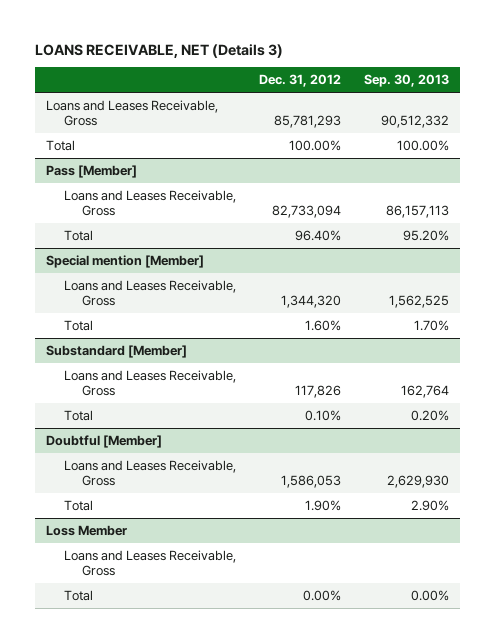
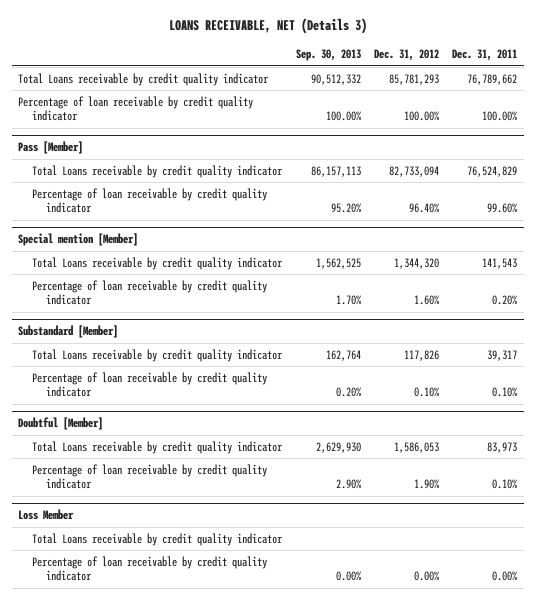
none -> [451,49,517,62] Dec. 31, 2011
[46,99,219,126] Loans and Leases Receivable, Gross -> [18,72,270,86] Total Loans receivable by credit quality indicator
[46,139,76,151] Total -> [18,95,254,122] Percentage of loan receivable by credit quality indicator
[63,189,236,216] Loans and Leases Receivable, Gross -> [32,164,284,178] Total Loans receivable by credit quality indicator
[63,229,93,241] Total -> [32,187,268,214] Percentage of loan receivable by credit quality indicator
[63,279,236,306] Loans and Leases Receivable, Gross -> [32,256,284,270] Total Loans receivable by credit quality indicator
[63,319,93,331] Total -> [32,279,268,306] Percentage of loan receivable by credit quality indicator
[63,369,236,396] Loans and Leases Receivable, Gross -> [32,348,284,362] Total Loans receivable by credit quality indicator
[63,409,93,421] Total -> [32,371,268,398] Percentage of loan receivable by credit quality indicator
[63,459,236,486] Loans and Leases Receivable, Gross -> [32,440,284,454] Total Loans receivable by credit quality indicator
[63,499,93,511] Total -> [32,463,268,490] Percentage of loan receivable by credit quality indicator
[63,549,236,576] Loans and Leases Receivable, Gross -> [32,532,284,546] Total Loans receivable by credit quality indicator
[63,589,93,601] Total -> [32,555,268,582] Percentage of loan receivable by credit quality indicator

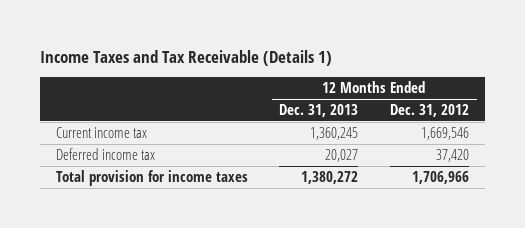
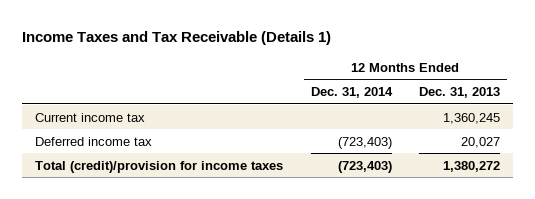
[389,103,469,117] Dec. 31, 2012 -> none
none -> [310,87,393,99] Dec. 31, 2014
[56,169,249,186] Total provision for income taxes -> [35,160,284,173] Total (credit)/provision for income taxes

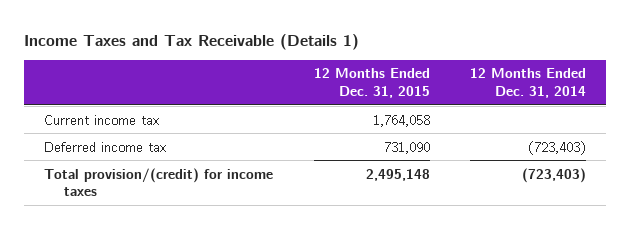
[418,87,500,99] Dec. 31, 2013 -> none
none -> [313,68,430,99] 12 Months Ended Dec. 31, 2015
[35,160,284,173] Total (credit)/provision for income taxes -> [44,167,274,197] Total provision/(credit) for income taxes

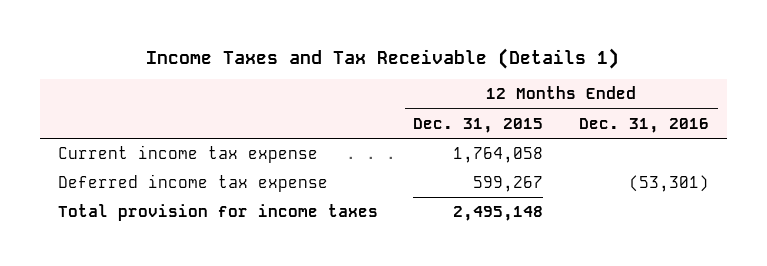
[470,68,587,99] 12 Months Ended Dec. 31, 2014 -> none
none -> [578,117,709,133] Dec. 31, 2016
[44,114,160,125] Current income tax -> [57,145,318,164] Current income tax expense
[44,141,167,152] Deferred income tax -> [57,174,328,193] Deferred income tax expense
[383,141,430,154] 731,090 -> [473,176,544,193] 599,267
[44,167,274,197] Total provision/(credit) for income taxes -> [57,204,378,222] Total provision for income taxes

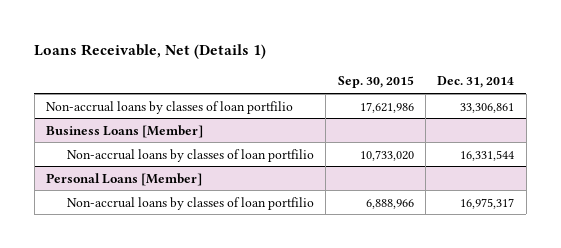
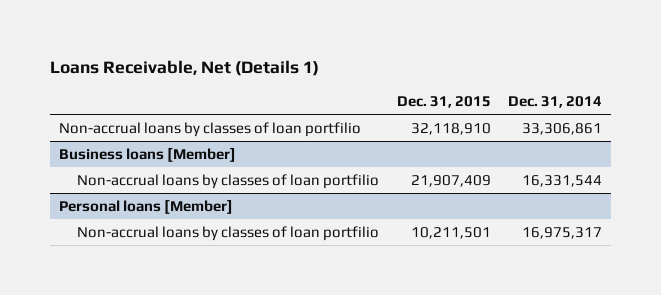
[337,76,414,89] Sep. 30, 2015 -> none
none -> [396,96,491,109] Dec. 31, 2015
[46,124,204,138] Business Loans [Member] -> [58,147,236,163] Business loans [Member]
[46,172,203,186] Personal Loans [Member] -> [58,199,233,215] Personal loans [Member]

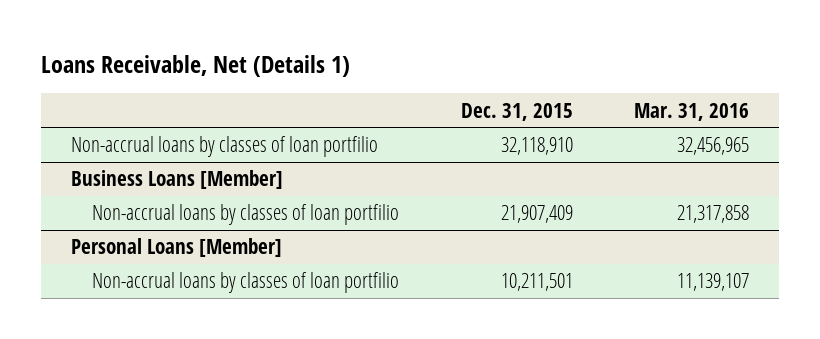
[508,96,603,109] Dec. 31, 2014 -> none
none -> [633,102,749,121] Mar. 31, 2016
[58,147,236,163] Business loans [Member] -> [71,170,284,190] Business Loans [Member]
[58,199,233,215] Personal loans [Member] -> [71,238,283,258] Personal Loans [Member]

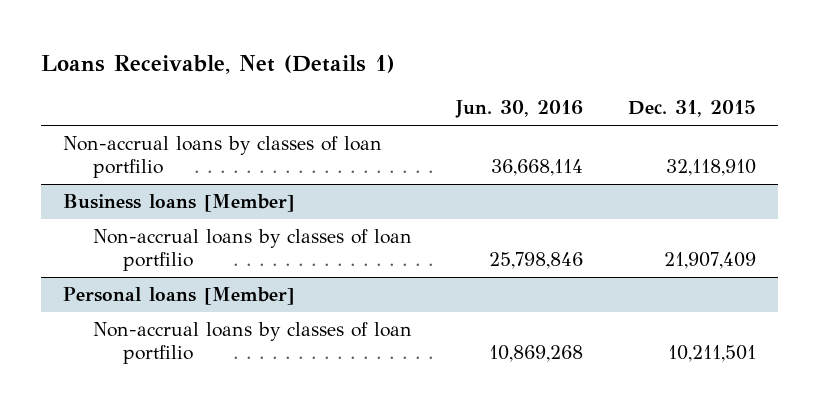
[633,102,749,121] Mar. 31, 2016 -> none
none -> [455,100,584,119] Jun. 30, 2016
[71,170,284,190] Business Loans [Member] -> [62,194,295,213] Business loans [Member]
[71,238,283,258] Personal Loans [Member] -> [62,287,295,306] Personal loans [Member]

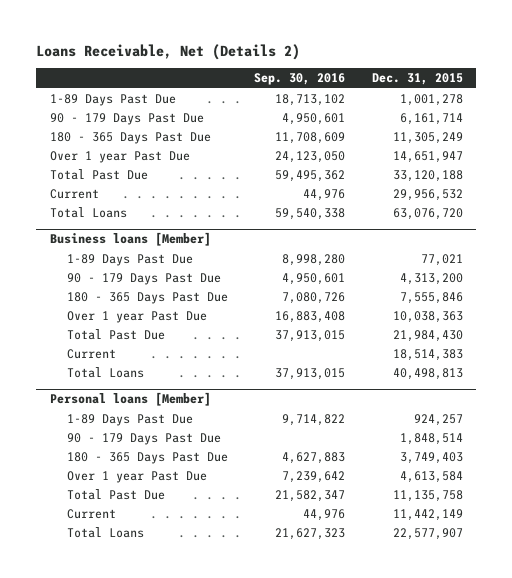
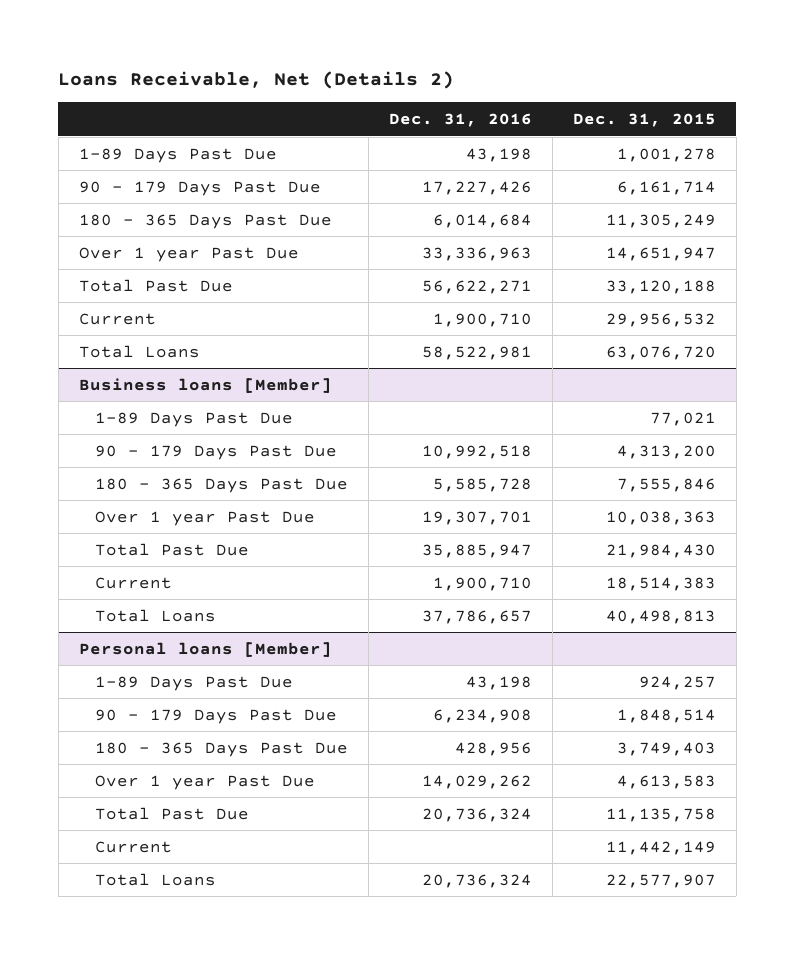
[254,73,346,86] Sep. 30, 2016 -> none
none -> [388,113,532,128] Dec. 31, 2016
[399,471,463,484] 4,613,584 -> [616,774,716,789] 4,613,583

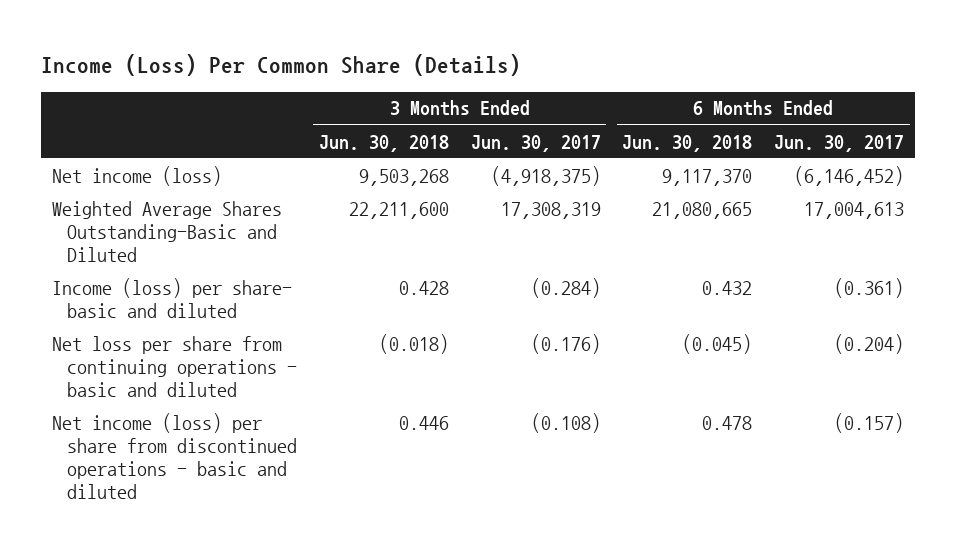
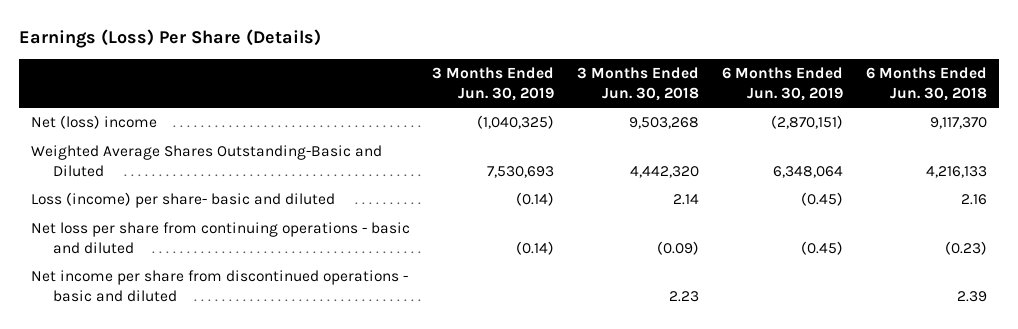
[41,53,522,76] Income (Loss) Per Common Share (Details) -> [19,29,322,49] Earnings (Loss) Per Share (Details)
[470,134,601,152] Jun. 30, 2017 -> none
[774,134,905,152] Jun. 30, 2017 -> none
none -> [432,66,555,101] 3 Months Ended Jun. 30, 2019
none -> [722,66,844,101] 6 Months Ended Jun. 30, 2019
[52,165,223,186] Net income (loss) -> [30,115,157,130] Net (loss) income
[348,201,449,219] 22,211,600 -> [630,166,700,179] 4,442,320
[652,201,753,219] 21,080,665 -> [926,166,988,179] 4,216,133
[52,277,293,318] Income (loss) per share- basic and diluted -> [30,192,335,209] Loss (income) per share- basic and diluted
[398,280,449,295] 0.428 -> [673,194,700,206] 2.14
[702,280,753,295] 0.432 -> [961,194,988,206] 2.16
[378,333,449,354] (0.018) -> [657,241,700,256] (0.09)
[682,333,753,354] (0.045) -> [945,241,988,256] (0.23)
[52,412,297,500] Net income (loss) per share from discontinued operations - basic and diluted -> [30,270,408,303] Net income per share from discontinued operations - basic and diluted
[398,415,449,430] 0.446 -> [669,291,700,303] 2.23
[702,415,753,430] 0.478 -> [957,291,988,303] 2.39

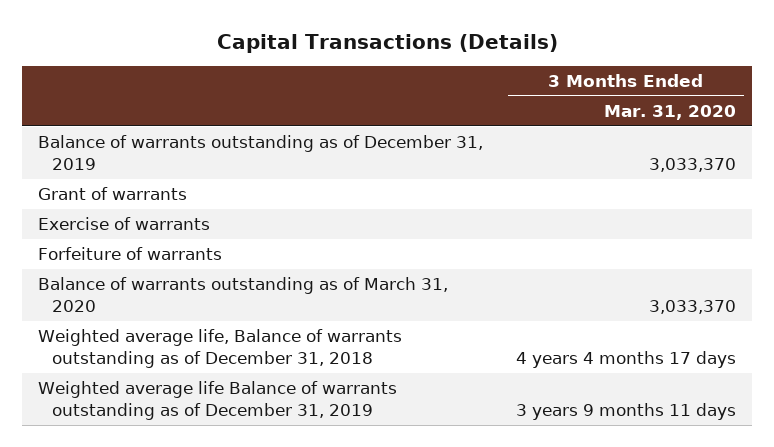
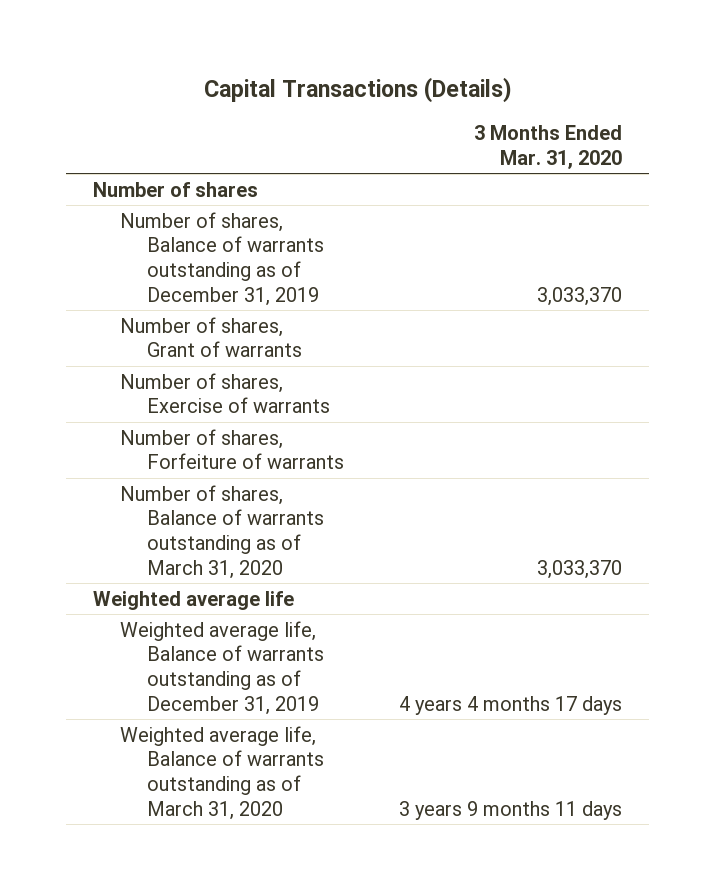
none -> [93,181,259,197] Number of shares
[38,135,484,171] Balance of warrants outstanding as of December 31, 2019 -> [120,211,325,306] Number of shares, Balance of warrants outstanding as of December 31, 2019
[38,187,188,201] Grant of warrants -> [120,316,303,358] Number of shares, Grant of warrants
[38,217,211,231] Exercise of warrants -> [120,372,331,414] Number of shares, Exercise of warrants
[38,247,223,261] Forfeiture of warrants -> [120,428,345,470] Number of shares, Forfeiture of warrants
[38,277,449,313] Balance of warrants outstanding as of March 31, 2020 -> [120,484,325,579] Number of shares, Balance of warrants outstanding as of March 31, 2020
none -> [93,590,295,610] Weighted average life
[38,329,403,369] Weighted average life, Balance of warrants outstanding as of December 31, 2018 -> [120,620,325,715] Weighted average life, Balance of warrants outstanding as of December 31, 2019
[38,381,398,421] Weighted average life Balance of warrants outstanding as of December 31, 2019 -> [120,725,325,820] Weighted average life, Balance of warrants outstanding as of March 31, 2020

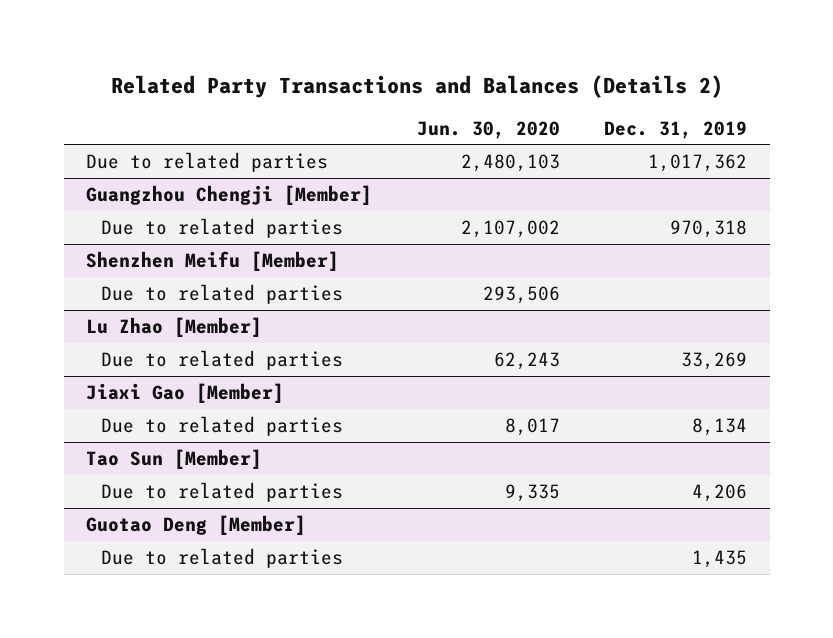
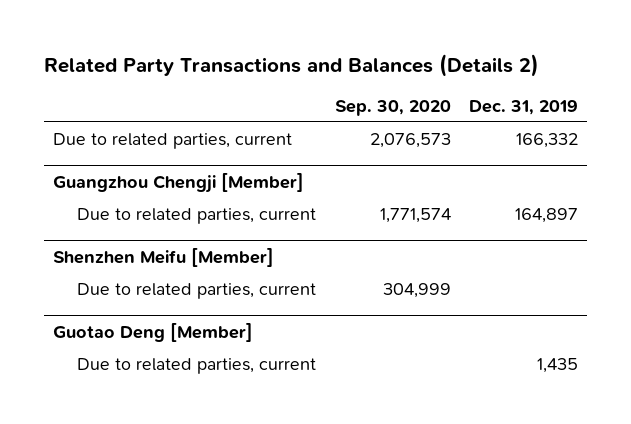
[416,120,560,139] Jun. 30, 2020 -> none
none -> [334,99,451,116] Sep. 30, 2020
[86,151,329,172] Due to related parties -> [53,133,293,150] Due to related parties, current
[648,153,748,172] 1,017,362 -> [515,133,578,149] 166,332
[100,217,343,238] Due to related parties -> [77,208,317,225] Due to related parties, current
[670,219,748,238] 970,318 -> [514,208,578,224] 164,897
[86,316,263,337] Lu Zhao [Member] -> none
[100,349,343,370] Due to related parties -> none
[86,382,285,403] Jiaxi Gao [Member] -> none
[100,415,343,436] Due to related parties -> none
[86,448,263,469] Tao Sun [Member] -> none
[100,481,343,502] Due to related parties -> none
[100,283,343,304] Due to related parties -> [77,283,317,300] Due to related parties, current
[100,547,343,568] Due to related parties -> [77,358,317,375] Due to related parties, current

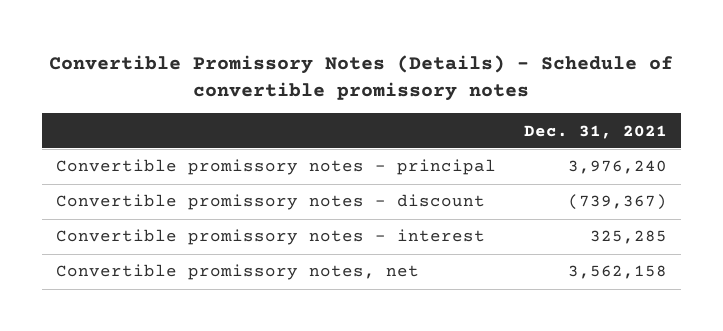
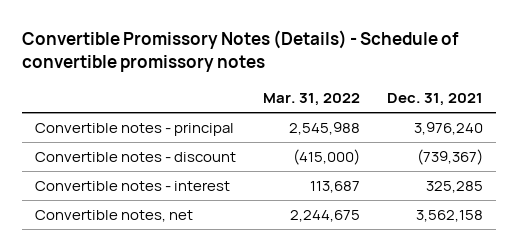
none -> [262,92,360,106] Mar. 31, 2022
[55,159,496,176] Convertible promissory notes - principal -> [35,123,235,137] Convertible notes - principal
[55,194,485,211] Convertible promissory notes - discount -> [35,152,237,163] Convertible notes - discount
[55,229,485,246] Convertible promissory notes - interest -> [35,181,231,192] Convertible notes - interest
[55,264,419,281] Convertible promissory notes, net -> [35,210,194,223] Convertible notes, net

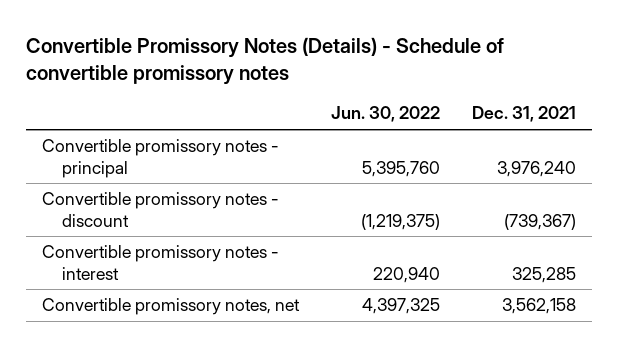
[262,92,360,106] Mar. 31, 2022 -> none
none -> [330,106,440,123] Jun. 30, 2022
[35,123,235,137] Convertible notes - principal -> [41,139,279,178] Convertible promissory notes - principal
[35,152,237,163] Convertible notes - discount -> [41,192,279,227] Convertible promissory notes - discount
[35,181,231,192] Convertible notes - interest -> [41,245,279,280] Convertible promissory notes - interest
[35,210,194,223] Convertible notes, net -> [41,298,300,316] Convertible promissory notes, net

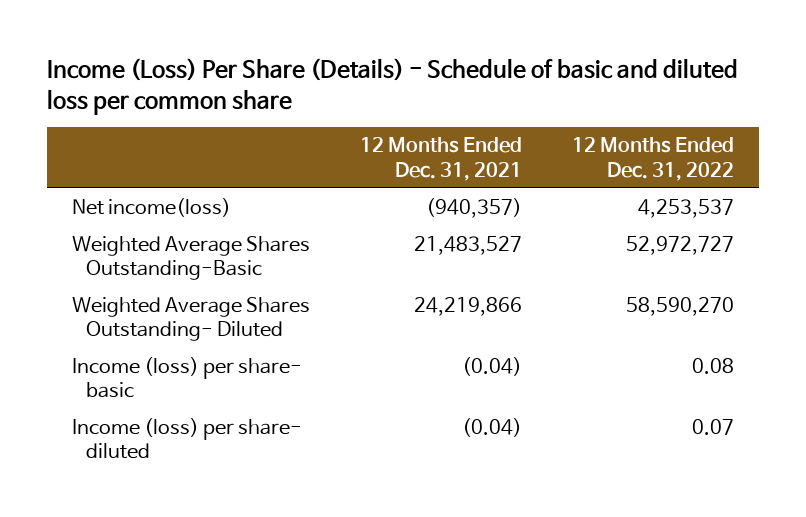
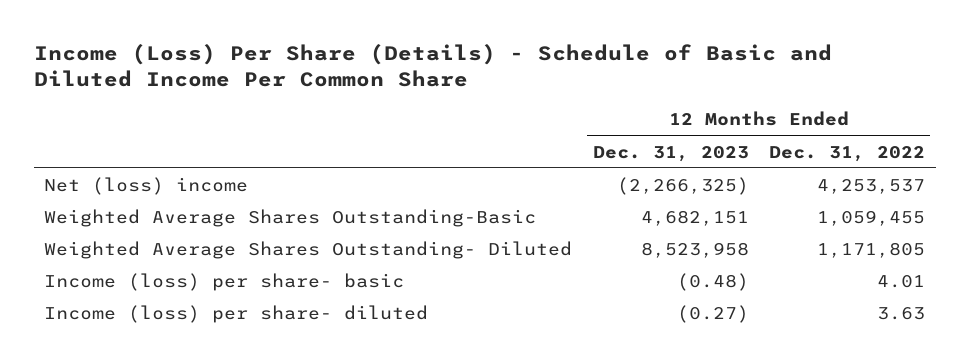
[47,58,739,115] Income (Loss) Per Share (Details) - Schedule of basic and diluted loss per common share -> [33,43,832,88] Income (Loss) Per Share (Details) - Schedule of Basic and Diluted Income Per Common Share
[360,137,523,181] 12 Months Ended Dec. 31, 2021 -> none
none -> [592,145,749,162] Dec. 31, 2023
[72,198,232,218] Net income(loss) -> [43,177,248,196] Net (loss) income
[626,236,735,256] 52,972,727 -> [817,210,926,227] 1,059,455
[626,297,735,317] 58,590,270 -> [817,242,926,259] 1,171,805
[692,358,735,375] 0.08 -> [877,275,926,289] 4.01
[692,419,735,436] 0.07 -> [877,307,926,321] 3.63

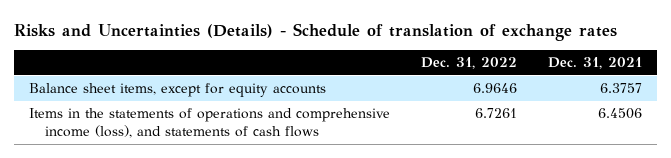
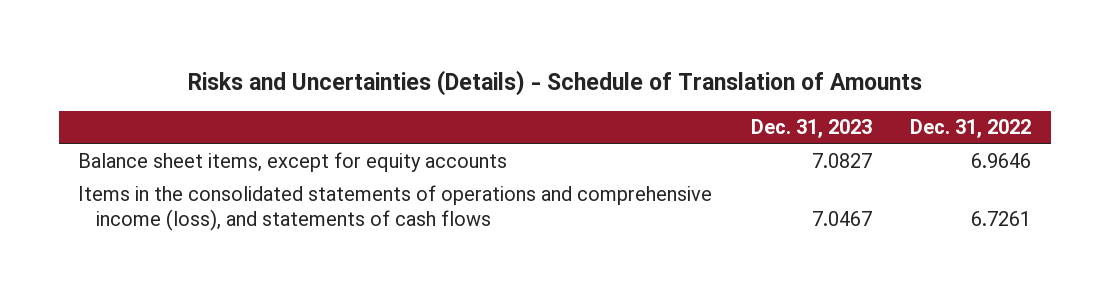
[13,22,617,41] Risks and Uncertainties (Details) - Schedule of translation of exchange rates -> [187,70,922,97] Risks and Uncertainties (Details) - Schedule of Translation of Amounts
[547,57,642,70] Dec. 31, 2021 -> none
none -> [750,119,872,139] Dec. 31, 2023
[29,108,391,139] Items in the statements of operations and comprehensive income (loss), and statements of cash flows -> [78,184,713,231] Items in the consolidated statements of operations and comprehensive income (loss), and statements of cash flows

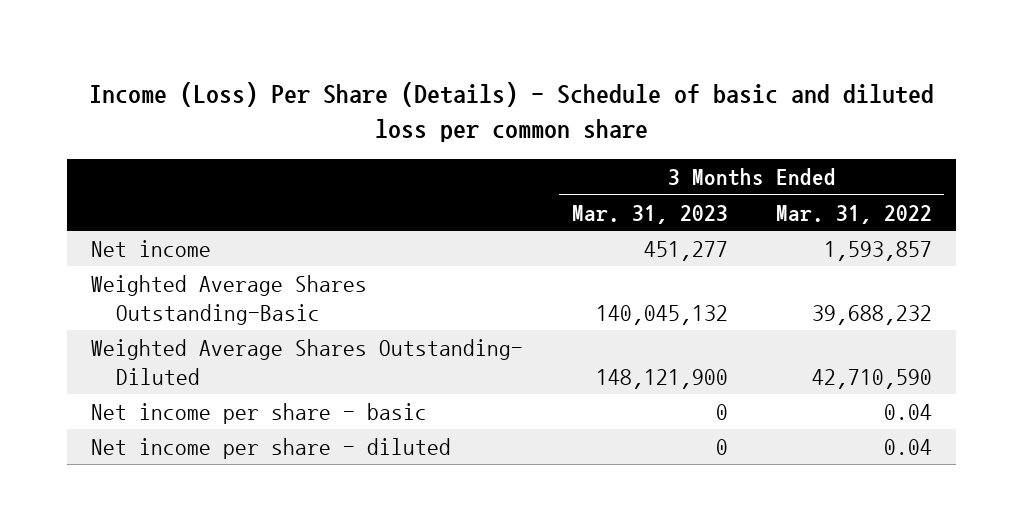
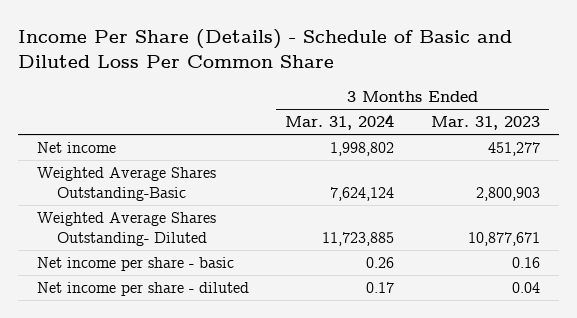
[88,81,934,142] Income (Loss) Per Share (Details) - Schedule of basic and diluted loss per common share -> [18,29,513,68] Income Per Share (Details) - Schedule of Basic and Diluted Loss Per Common Share
[775,204,932,224] Mar. 31, 2022 -> none
none -> [285,114,395,131] Mar. 31, 2024
[595,304,728,325] 140,045,132 -> [476,186,541,201] 2,800,903
[595,368,728,389] 148,121,900 -> [468,231,541,246] 10,877,671
[715,403,728,420] 0 -> [512,257,541,269] 0.16
[715,438,728,455] 0 -> [512,282,541,294] 0.04

